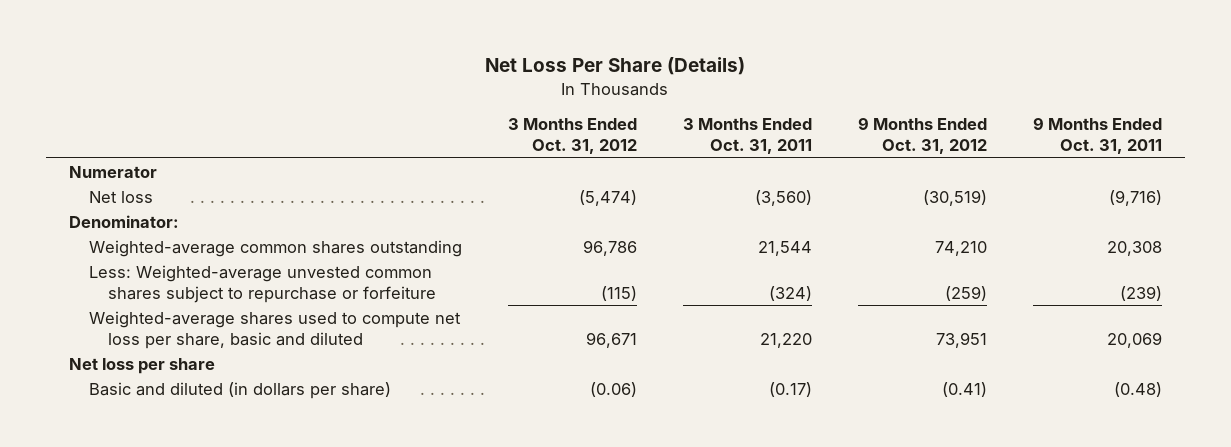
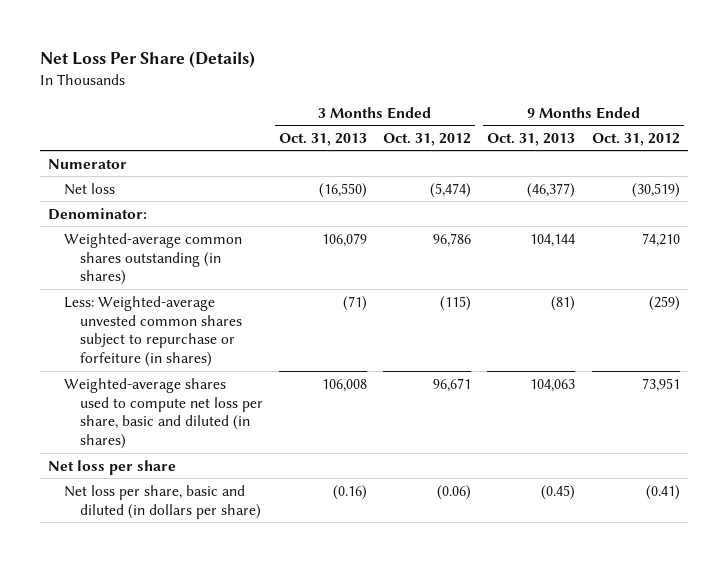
[682,118,812,155] 3 Months Ended Oct. 31, 2011 -> none
[1032,117,1162,155] 9 Months Ended Oct. 31, 2011 -> none
none -> [279,132,368,146] Oct. 31, 2013
none -> [487,132,576,146] Oct. 31, 2013
[88,239,462,257] Weighted-average common shares outstanding -> [63,232,242,286] Weighted-average common shares outstanding (in shares)
[88,264,437,303] Less: Weighted-average unvested common shares subject to repurchase or forfeiture -> [63,295,242,368] Less: Weighted-average unvested common shares subject to repurchase or forfeiture (in shares)
[88,310,461,349] Weighted-average shares used to compute net loss per share, basic and diluted -> [63,377,263,450] Weighted-average shares used to compute net loss per share, basic and diluted (in shares)
[88,381,391,399] Basic and diluted (in dollars per share) -> [63,484,261,519] Net loss per share, basic and diluted (in dollars per share)

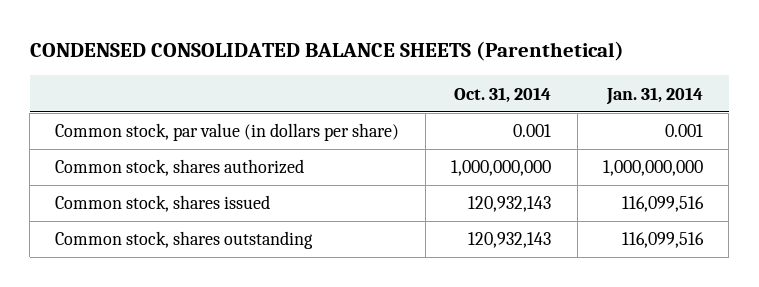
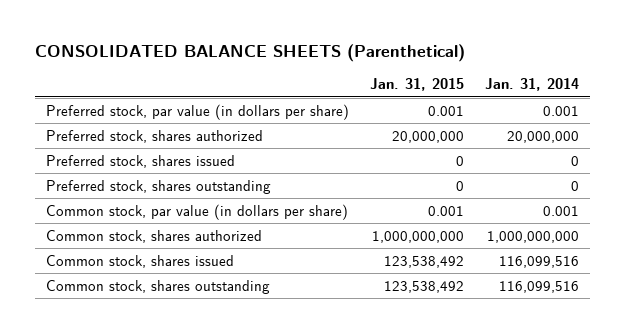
[29,41,624,62] CONDENSED CONSOLIDATED BALANCE SHEETS (Parenthetical) -> [35,44,466,63] CONSOLIDATED BALANCE SHEETS (Parenthetical)
[454,86,552,103] Oct. 31, 2014 -> none
none -> [370,78,465,92] Jan. 31, 2015
none -> [45,103,349,120] Preferred stock, par value (in dollars per share)
none -> [45,129,263,143] Preferred stock, shares authorized
none -> [45,154,235,168] Preferred stock, shares issued
none -> [45,179,271,194] Preferred stock, shares outstanding

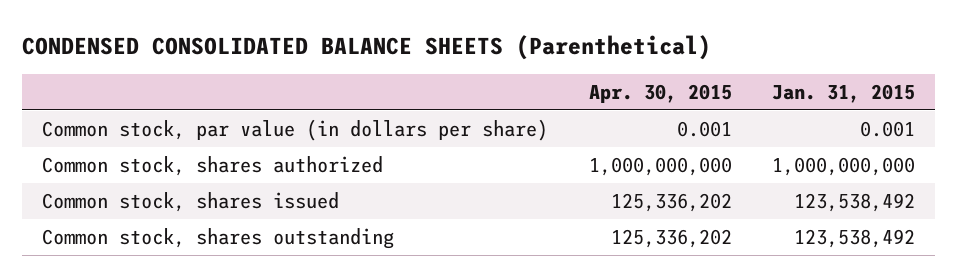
[35,44,466,63] CONSOLIDATED BALANCE SHEETS (Parenthetical) -> [22,34,712,60] CONDENSED CONSOLIDATED BALANCE SHEETS (Parenthetical)
[485,78,580,92] Jan. 31, 2014 -> none
none -> [588,83,732,103] Apr. 30, 2015
[45,103,349,120] Preferred stock, par value (in dollars per share) -> none
[45,129,263,143] Preferred stock, shares authorized -> none
[45,154,235,168] Preferred stock, shares issued -> none
[45,179,271,194] Preferred stock, shares outstanding -> none

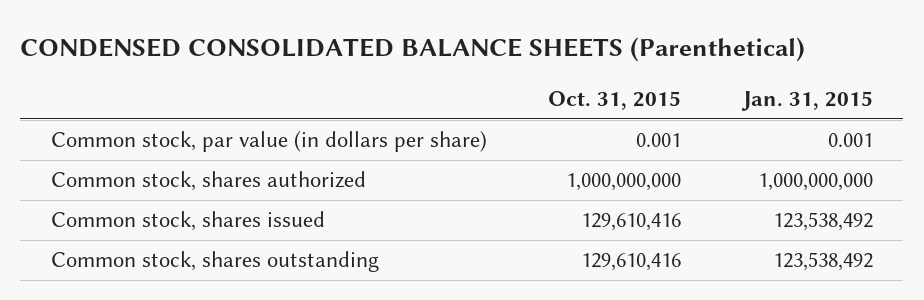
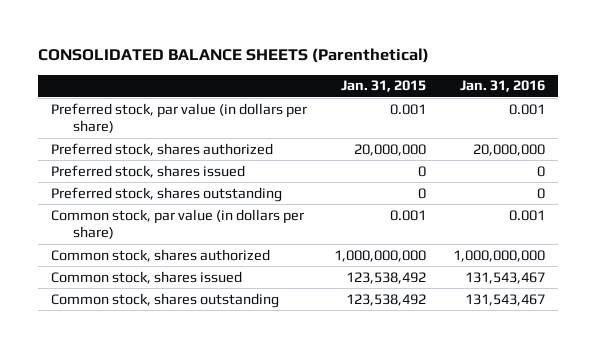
[20,36,806,62] CONDENSED CONSOLIDATED BALANCE SHEETS (Parenthetical) -> [37,48,429,64] CONSOLIDATED BALANCE SHEETS (Parenthetical)
[548,90,682,110] Oct. 31, 2015 -> none
none -> [459,80,545,93] Jan. 31, 2016
none -> [51,102,308,134] Preferred stock, par value (in dollars per share)
none -> [51,142,274,156] Preferred stock, shares authorized
none -> [51,164,246,178] Preferred stock, shares issued
none -> [51,186,283,202] Preferred stock, shares outstanding

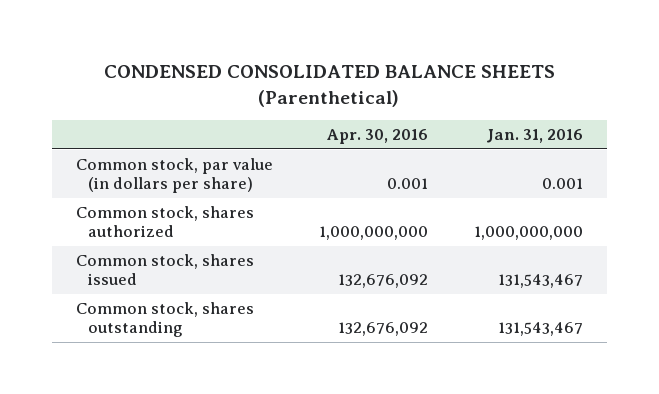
[37,48,429,64] CONSOLIDATED BALANCE SHEETS (Parenthetical) -> [104,64,556,107] CONDENSED CONSOLIDATED BALANCE SHEETS (Parenthetical)
[341,80,427,93] Jan. 31, 2015 -> none
none -> [326,129,428,145] Apr. 30, 2016
[51,102,308,134] Preferred stock, par value (in dollars per share) -> none
[51,142,274,156] Preferred stock, shares authorized -> none
[51,164,246,178] Preferred stock, shares issued -> none
[51,186,283,202] Preferred stock, shares outstanding -> none

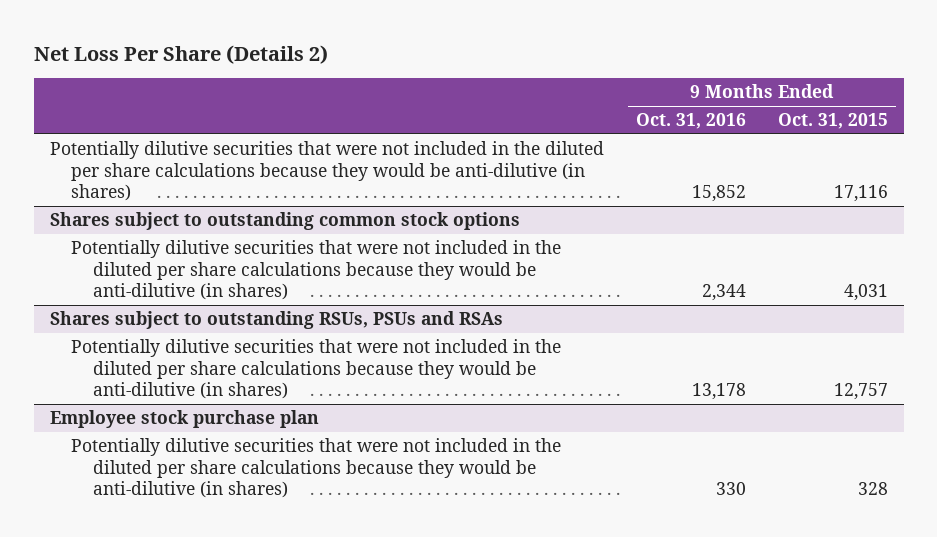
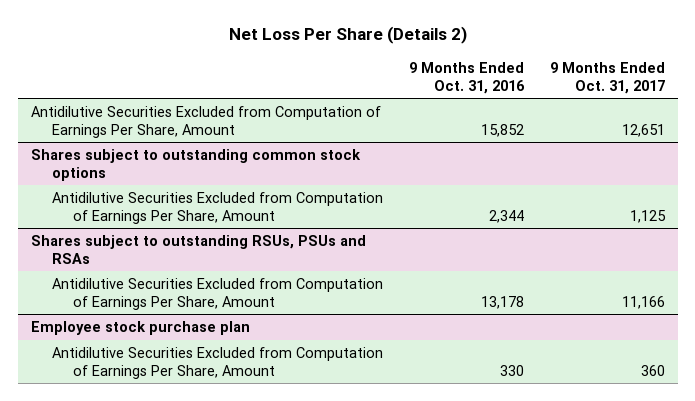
[777,113,888,130] Oct. 31, 2015 -> none
none -> [549,61,665,94] 9 Months Ended Oct. 31, 2017
[49,141,604,201] Potentially dilutive securities that were not included in the diluted per share calculations because they would be anti-dilutive (in shares) -> [30,105,381,138] Antidilutive Securities Excluded from Computation of Earnings Per Share, Amount
[71,240,562,300] Potentially dilutive securities that were not included in the diluted per share calculations because they would be anti-dilutive (in shares) -> [51,191,383,224] Antidilutive Securities Excluded from Computation of Earnings Per Share, Amount
[71,339,562,399] Potentially dilutive securities that were not included in the diluted per share calculations because they would be anti-dilutive (in shares) -> [51,277,383,310] Antidilutive Securities Excluded from Computation of Earnings Per Share, Amount
[71,438,562,498] Potentially dilutive securities that were not included in the diluted per share calculations because they would be anti-dilutive (in shares) -> [51,346,383,379] Antidilutive Securities Excluded from Computation of Earnings Per Share, Amount

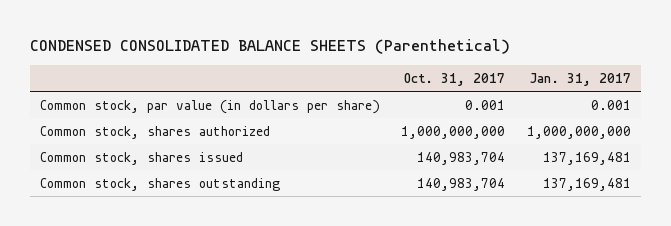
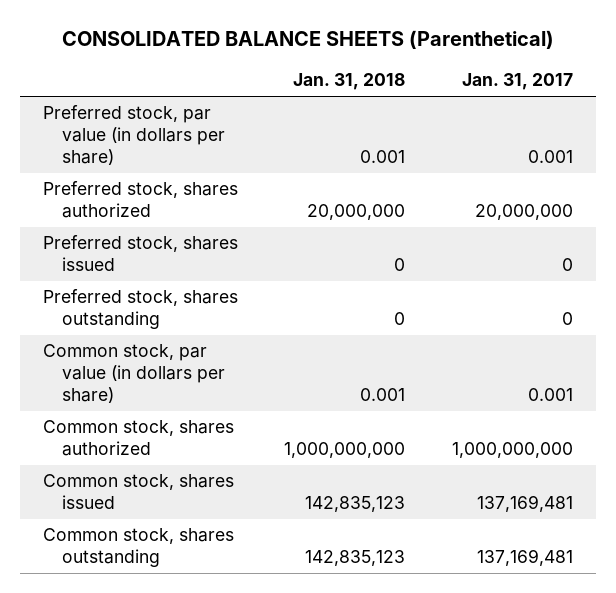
[29,39,510,55] CONDENSED CONSOLIDATED BALANCE SHEETS (Parenthetical) -> [61,30,554,50] CONSOLIDATED BALANCE SHEETS (Parenthetical)
[404,72,506,86] Oct. 31, 2017 -> none
none -> [293,73,406,91] Jan. 31, 2018
none -> [42,105,226,166] Preferred stock, par value (in dollars per share)
none -> [42,181,238,219] Preferred stock, shares authorized
none -> [42,235,238,272] Preferred stock, shares issued
none -> [42,289,238,330] Preferred stock, shares outstanding

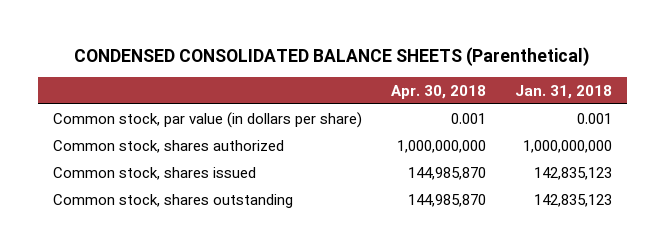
[61,30,554,50] CONSOLIDATED BALANCE SHEETS (Parenthetical) -> [74,46,591,66] CONDENSED CONSOLIDATED BALANCE SHEETS (Parenthetical)
[461,73,573,91] Jan. 31, 2017 -> none
none -> [390,84,486,99] Apr. 30, 2018
[42,105,226,166] Preferred stock, par value (in dollars per share) -> none
[42,181,238,219] Preferred stock, shares authorized -> none
[42,235,238,272] Preferred stock, shares issued -> none
[42,289,238,330] Preferred stock, shares outstanding -> none

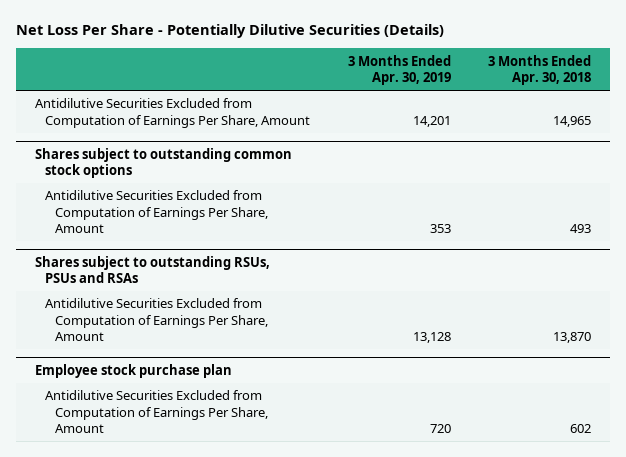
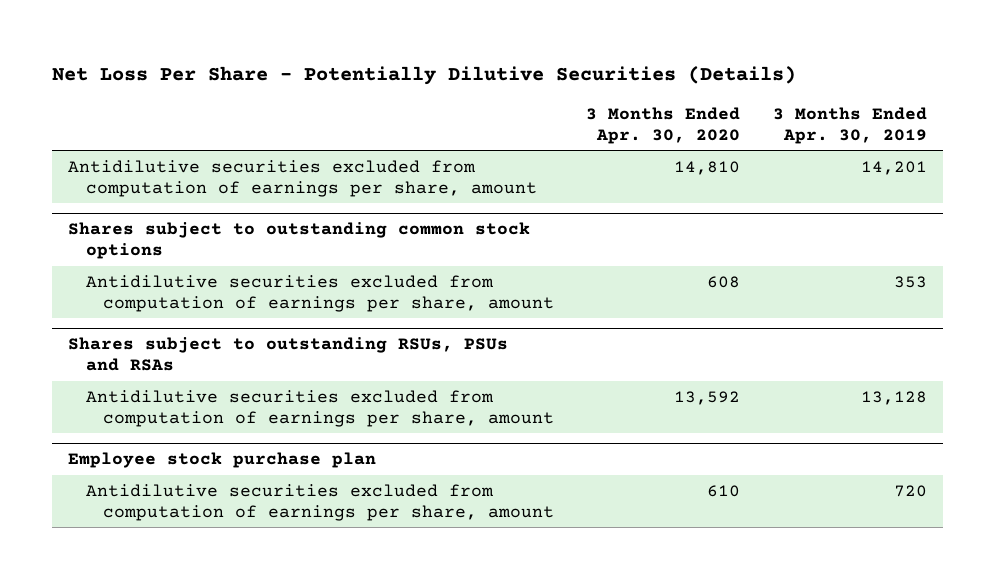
[488,54,592,86] 3 Months Ended Apr. 30, 2018 -> none
none -> [586,106,741,144] 3 Months Ended Apr. 30, 2020
[34,98,310,128] Antidilutive Securities Excluded from Computation of Earnings Per Share, Amount -> [68,159,537,197] Antidilutive securities excluded from computation of earnings per share, amount
[44,190,268,234] Antidilutive Securities Excluded from Computation of Earnings Per Share, Amount -> [85,274,555,312] Antidilutive securities excluded from computation of earnings per share, amount
[44,298,268,342] Antidilutive Securities Excluded from Computation of Earnings Per Share, Amount -> [85,389,555,427] Antidilutive securities excluded from computation of earnings per share, amount
[44,390,268,434] Antidilutive Securities Excluded from Computation of Earnings Per Share, Amount -> [85,483,555,521] Antidilutive securities excluded from computation of earnings per share, amount

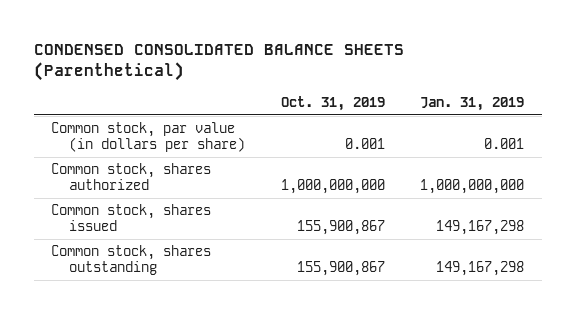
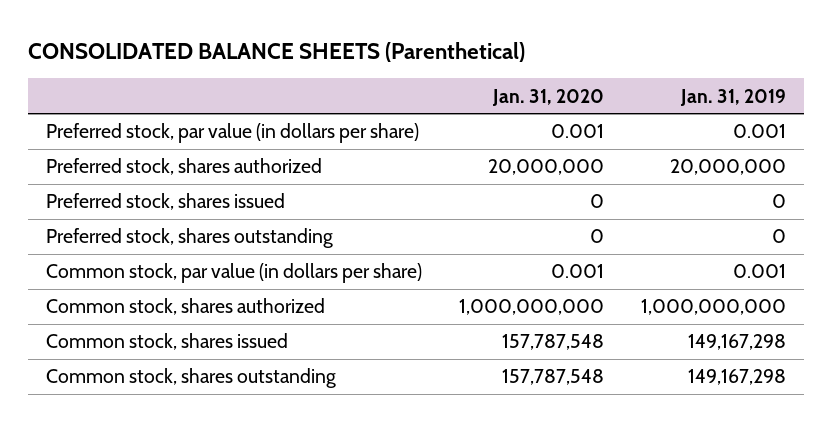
[33,43,404,82] CONDENSED CONSOLIDATED BALANCE SHEETS (Parenthetical) -> [28,41,526,62] CONSOLIDATED BALANCE SHEETS (Parenthetical)
[280,96,385,112] Oct. 31, 2019 -> none
none -> [492,88,605,106] Jan. 31, 2020
none -> [46,123,420,144] Preferred stock, par value (in dollars per share)
none -> [46,158,323,176] Preferred stock, shares authorized
none -> [46,193,286,211] Preferred stock, shares issued
none -> [46,228,334,249] Preferred stock, shares outstanding

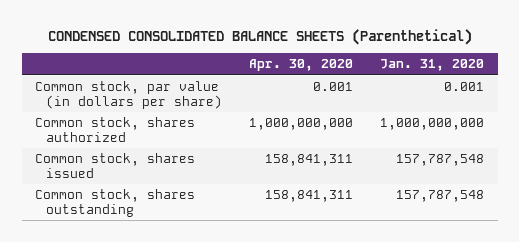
[28,41,526,62] CONSOLIDATED BALANCE SHEETS (Parenthetical) -> [47,28,472,45] CONDENSED CONSOLIDATED BALANCE SHEETS (Parenthetical)
[679,88,786,106] Jan. 31, 2019 -> none
none -> [249,59,354,72] Apr. 30, 2020
[46,123,420,144] Preferred stock, par value (in dollars per share) -> none
[46,158,323,176] Preferred stock, shares authorized -> none
[46,193,286,211] Preferred stock, shares issued -> none
[46,228,334,249] Preferred stock, shares outstanding -> none

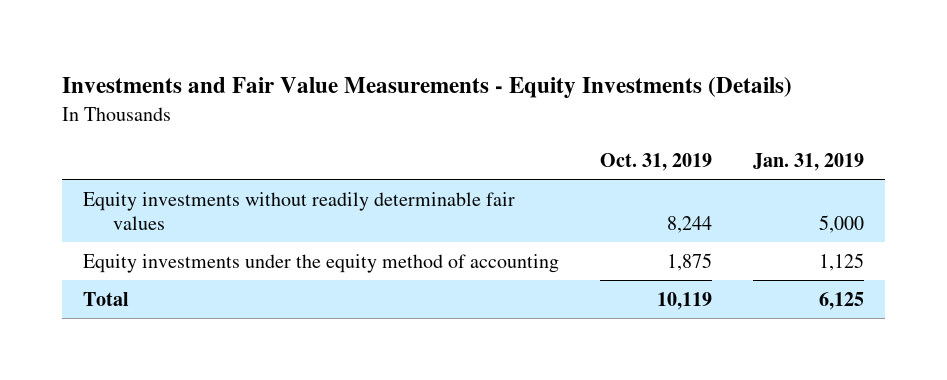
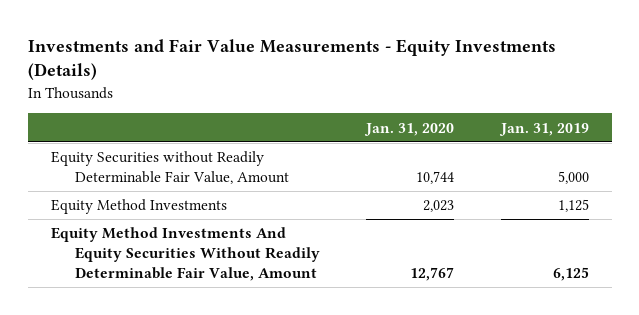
[599,152,712,171] Oct. 31, 2019 -> none
none -> [364,122,455,136] Jan. 31, 2020
[82,191,515,230] Equity investments without readily determinable fair values -> [50,151,289,184] Equity Securities without Readily Determinable Fair Value, Amount
[82,253,559,273] Equity investments under the equity method of accounting -> [50,199,227,215] Equity Method Investments
[82,291,129,306] Total -> [50,227,320,281] Equity Method Investments And Equity Securities Without Readily Determinable Fair Value, Amount

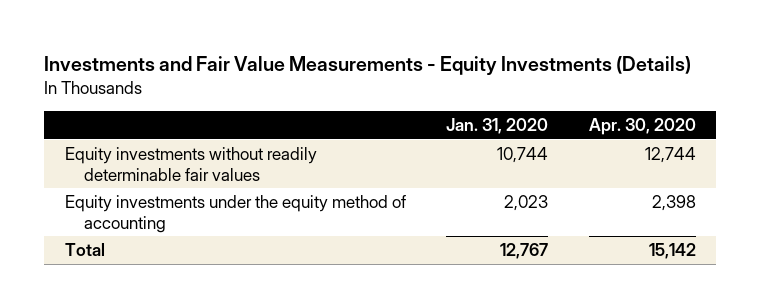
[498,122,589,136] Jan. 31, 2019 -> none
none -> [589,117,697,135] Apr. 30, 2020
[50,151,289,184] Equity Securities without Readily Determinable Fair Value, Amount -> [64,147,317,181] Equity investments without readily determinable fair values
[50,199,227,215] Equity Method Investments -> [64,195,406,233] Equity investments under the equity method of accounting
[50,227,320,281] Equity Method Investments And Equity Securities Without Readily Determinable Fair Value, Amount -> [64,243,105,257] Total

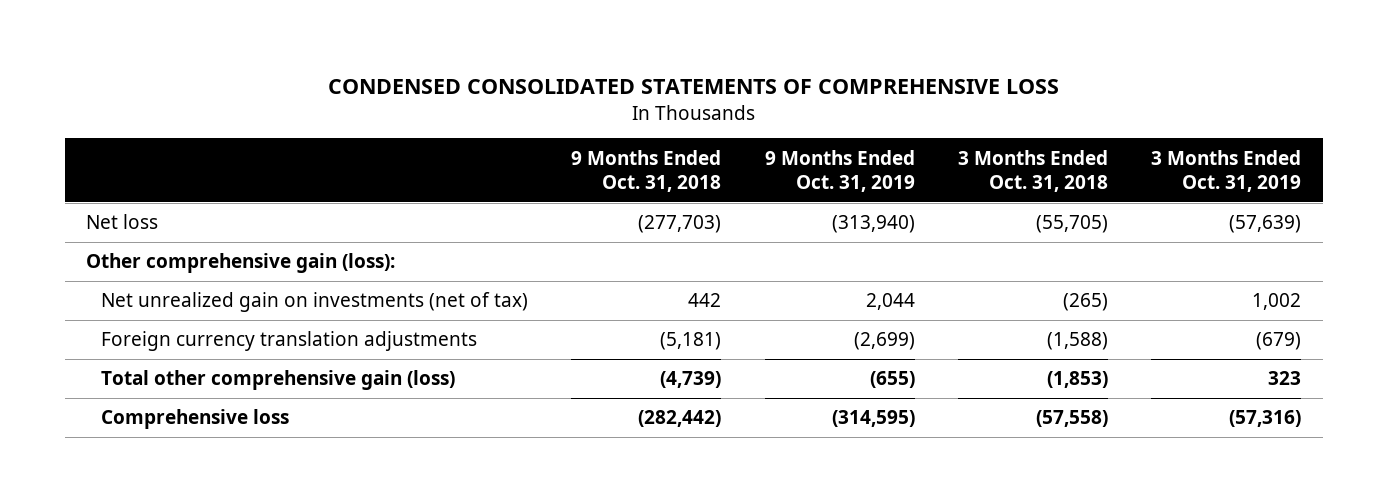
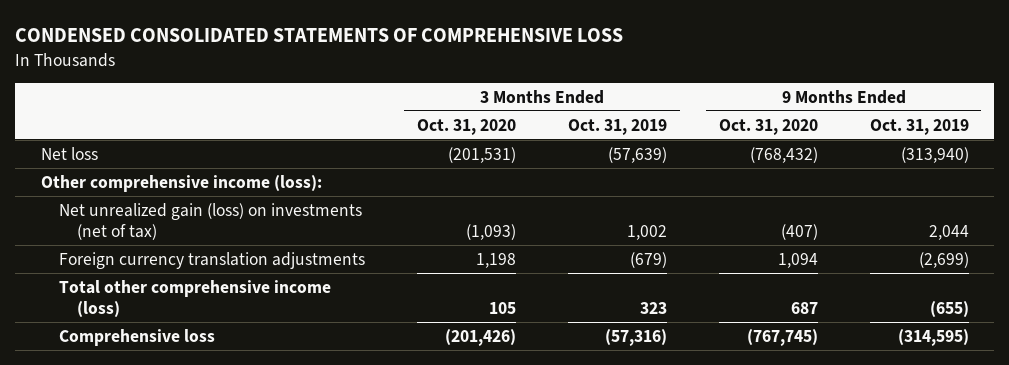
[571,149,722,193] 9 Months Ended Oct. 31, 2018 -> none
[957,149,1108,193] 3 Months Ended Oct. 31, 2018 -> none
none -> [416,118,516,135] Oct. 31, 2020
none -> [718,118,818,135] Oct. 31, 2020
[86,253,396,274] Other comprehensive gain (loss): -> [40,174,322,192] Other comprehensive income (loss):
[101,292,529,313] Net unrealized gain on investments (net of tax) -> [59,202,363,241] Net unrealized gain (loss) on investments (net of tax)
[101,370,456,391] Total other comprehensive gain (loss) -> [59,279,332,318] Total other comprehensive income (loss)

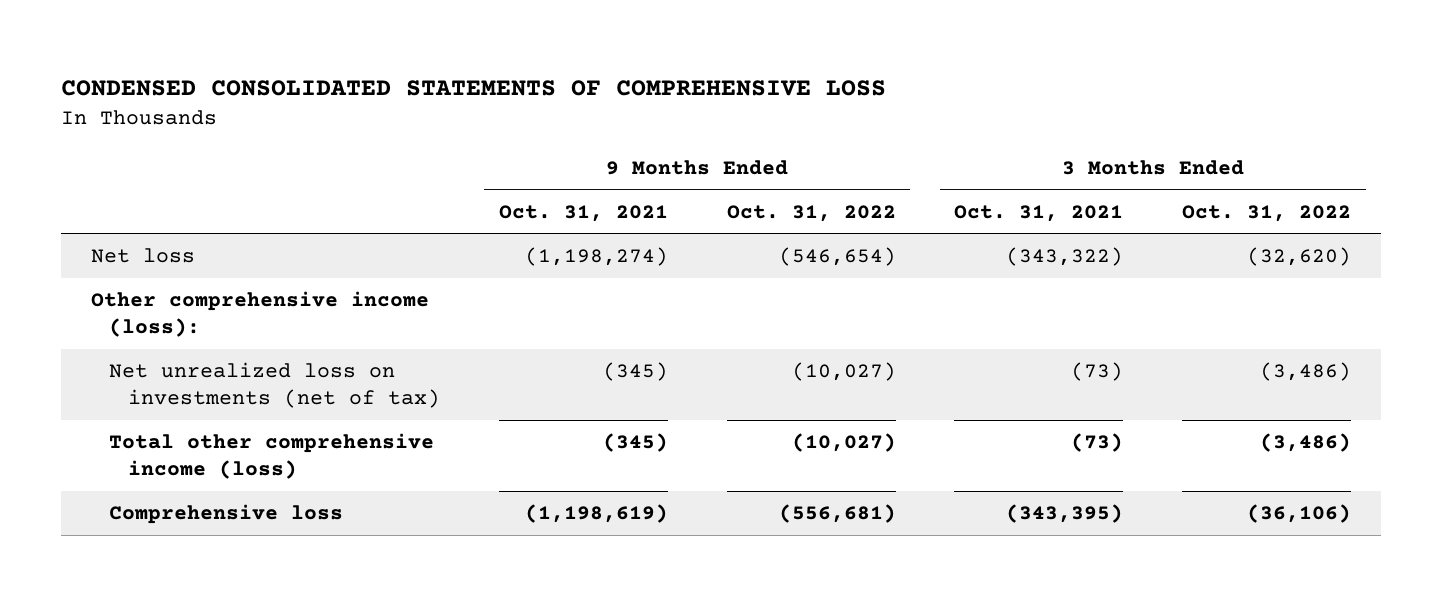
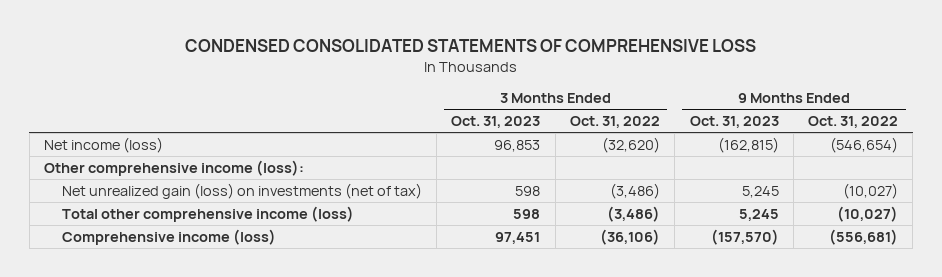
[498,204,668,222] Oct. 31, 2021 -> none
[954,204,1124,222] Oct. 31, 2021 -> none
none -> [451,116,541,129] Oct. 31, 2023
none -> [689,116,779,129] Oct. 31, 2023
[90,248,195,264] Net loss -> [43,136,163,153] Net income (loss)
[109,362,440,409] Net unrealized loss on investments (net of tax) -> [61,182,422,199] Net unrealized gain (loss) on investments (net of tax)
[109,504,344,525] Comprehensive loss -> [61,228,276,245] Comprehensive income (loss)

